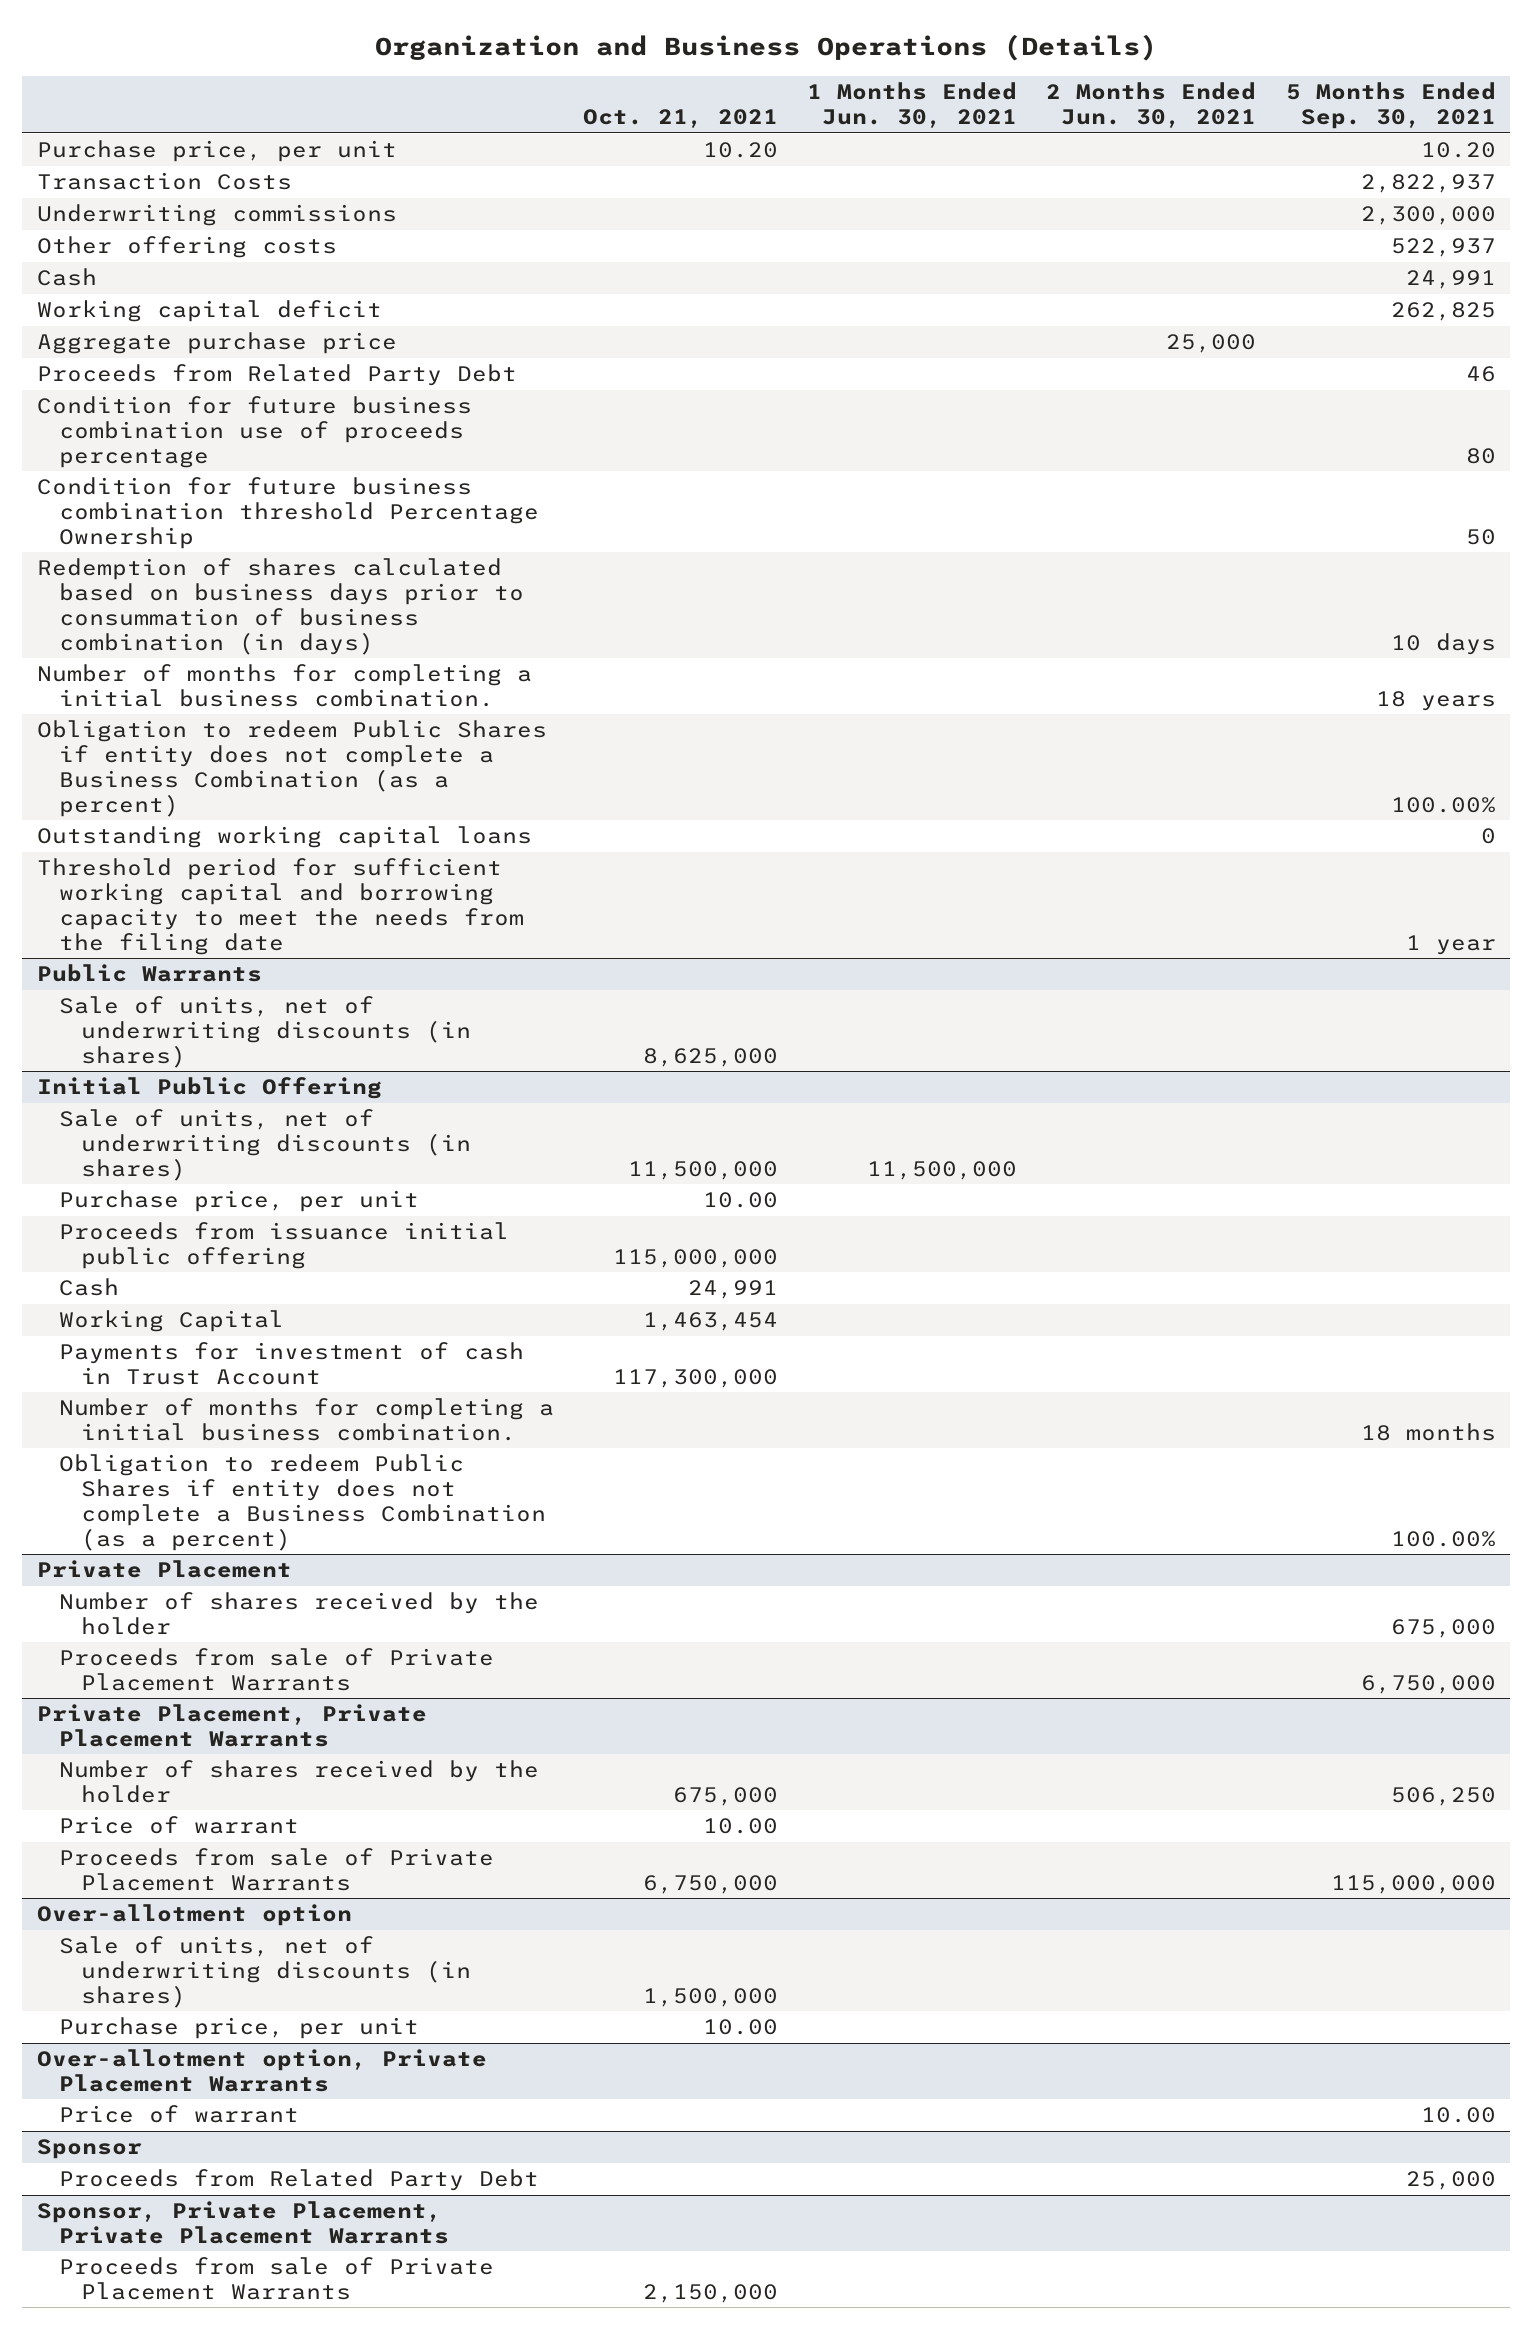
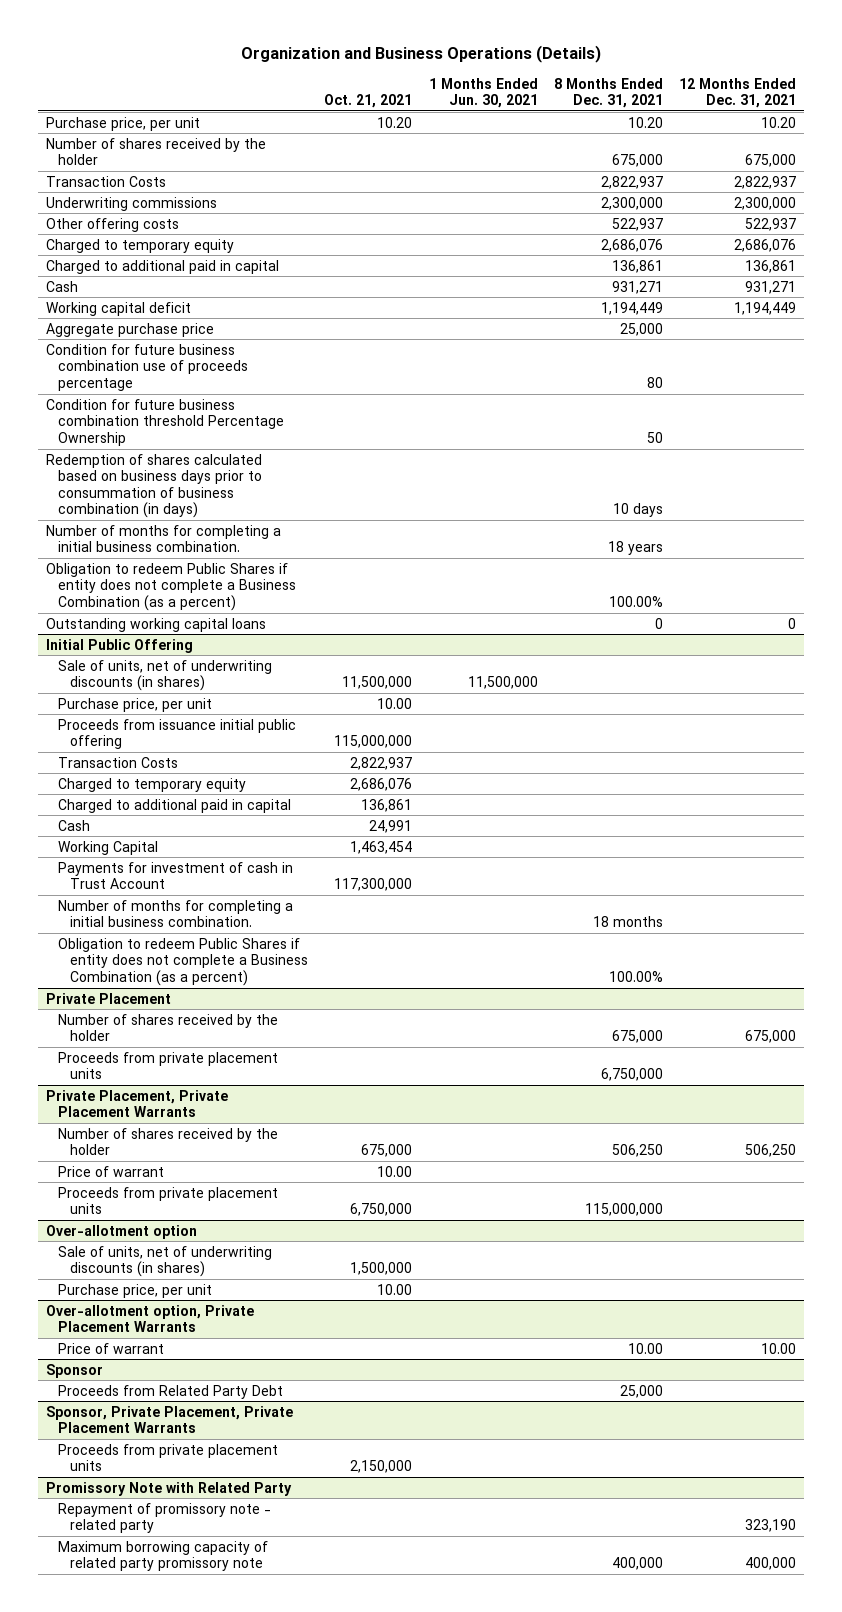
[1046,82,1257,129] 2 Months Ended Jun. 30, 2021 -> none
[1285,82,1496,130] 5 Months Ended Sep. 30, 2021 -> none
none -> [553,77,663,109] 8 Months Ended Dec. 31, 2021
none -> [679,77,797,109] 12 Months Ended Dec. 31, 2021
none -> [45,137,266,166] Number of shares received by the holder
none -> [45,238,234,253] Charged to temporary equity
none -> [45,259,279,274] Charged to additional paid in capital
[36,364,517,387] Proceeds from Related Party Debt -> none
[36,858,524,955] Threshold period for sufficient working capital and borrowing capacity to meet the needs from the filing date -> none
[36,964,262,983] Public Warrants -> none
[58,996,471,1069] Sale of units, net of underwriting discounts (in shares) -> none
none -> [58,756,179,768] Transaction Costs
none -> [58,777,247,792] Charged to temporary equity
none -> [58,798,292,813] Charged to additional paid in capital
[58,1648,494,1692] Proceeds from sale of Private Placement Warrants -> [58,1051,279,1080] Proceeds from private placement units
[58,1848,494,1892] Proceeds from sale of Private Placement Warrants -> [58,1186,279,1215] Proceeds from private placement units
[58,2257,494,2301] Proceeds from sale of Private Placement Warrants -> [58,1443,279,1472] Proceeds from private placement units
none -> [45,1481,292,1496] Promissory Note with Related Party
none -> [58,1502,272,1534] Repayment of promissory note - related party
none -> [58,1540,269,1572] Maximum borrowing capacity of related party promissory note

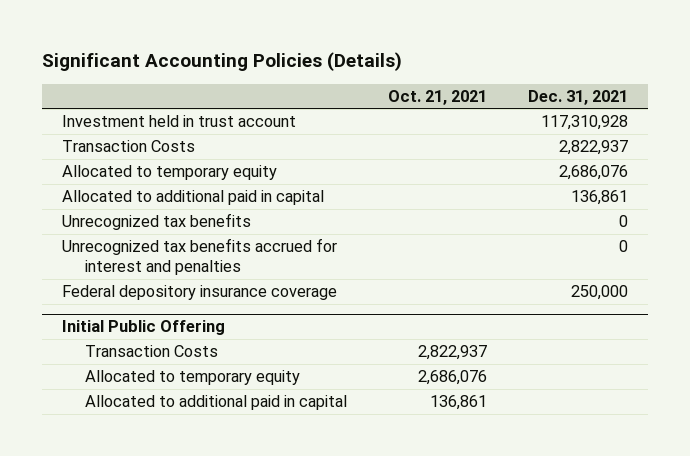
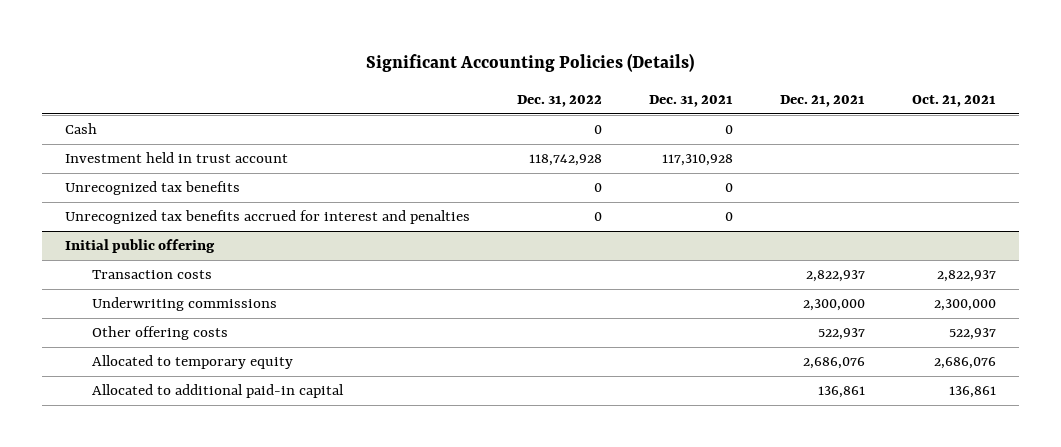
none -> [517,95,603,108] Dec. 31, 2022
none -> [779,95,865,108] Dec. 21, 2021
none -> [65,123,98,135] Cash
[62,140,196,153] Transaction Costs -> none
[62,165,278,181] Allocated to temporary equity -> none
[62,190,325,206] Allocated to additional paid in capital -> none
[62,285,338,301] Federal depository insurance coverage -> none
[62,320,226,336] Initial Public Offering -> [65,239,216,254] Initial public offering
[84,345,218,358] Transaction Costs -> [92,270,213,280] Transaction costs
none -> [92,297,278,312] Underwriting commissions
none -> [92,326,229,341] Other offering costs
[84,395,347,411] Allocated to additional paid in capital -> [92,384,345,399] Allocated to additional paid-in capital

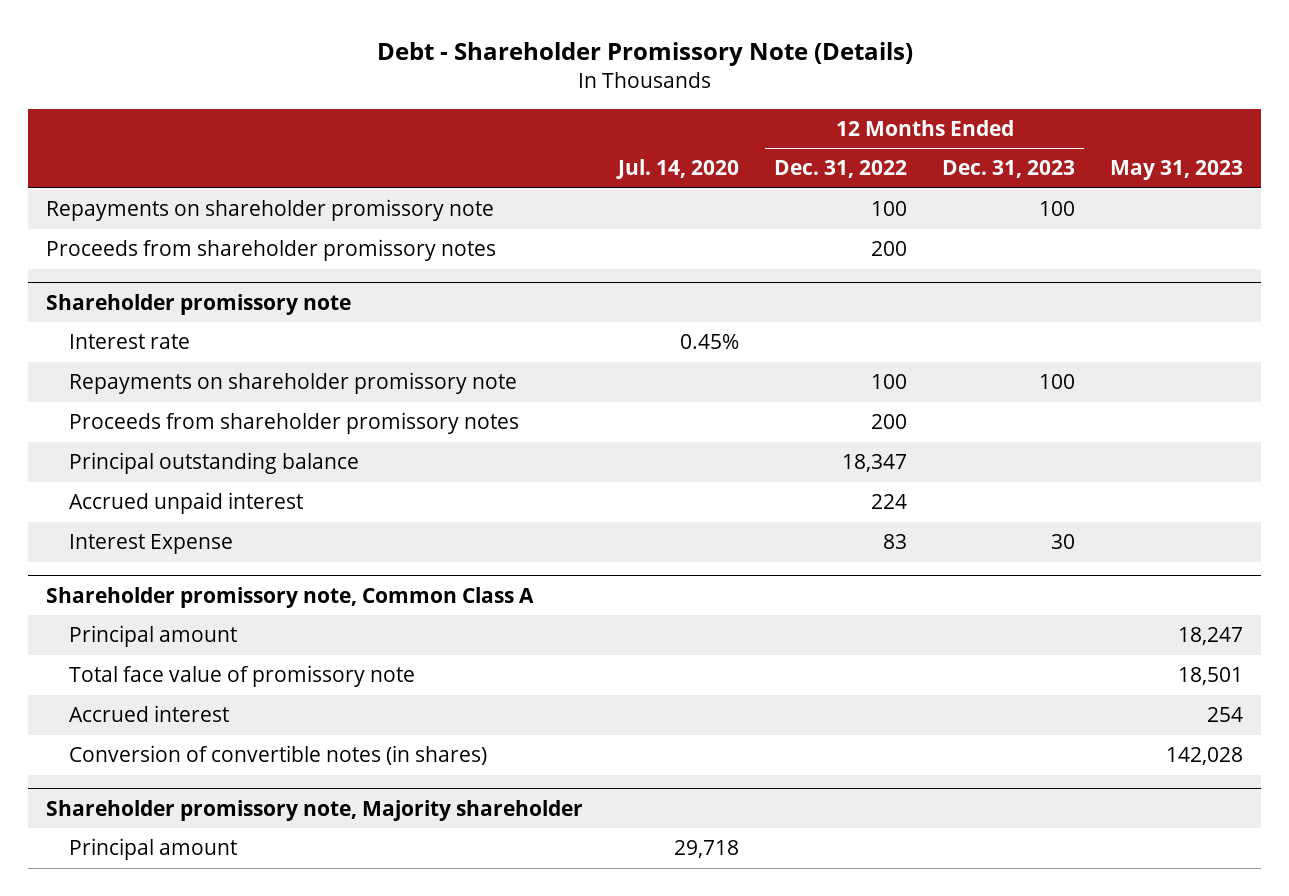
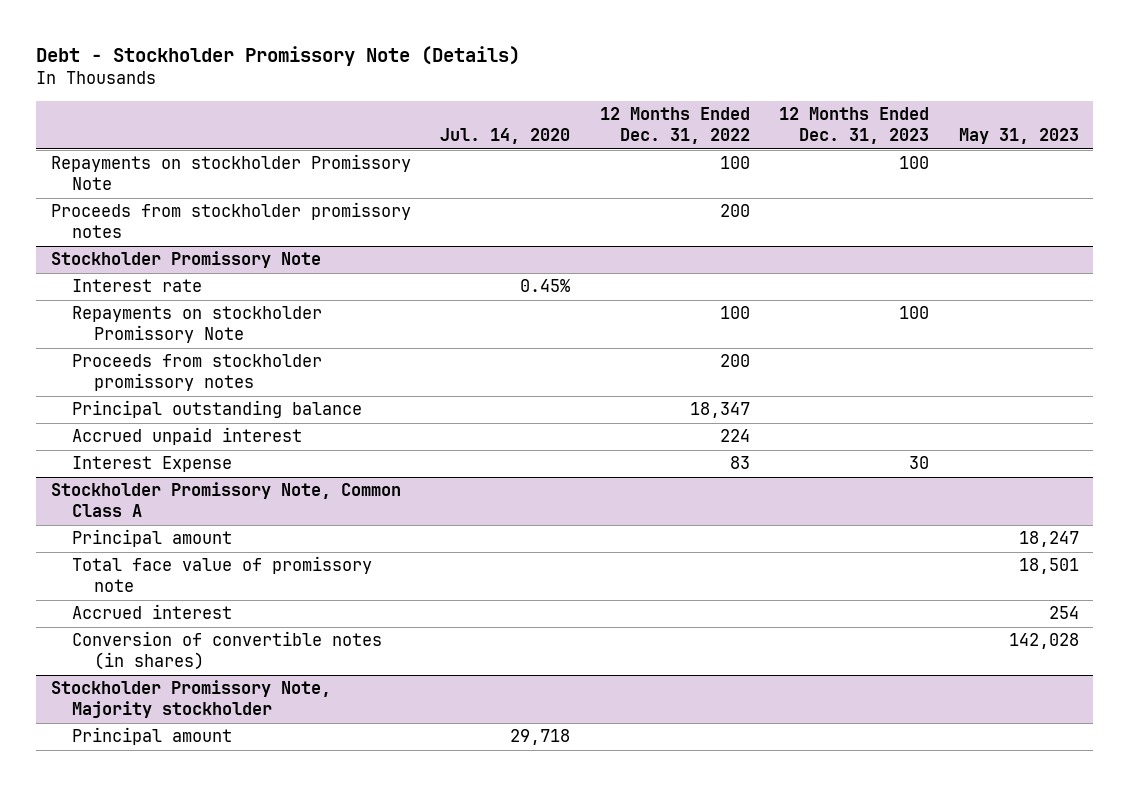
[376,42,913,67] Debt - Shareholder Promissory Note (Details) -> [36,45,521,66] Debt - Stockholder Promissory Note (Details)
[45,199,494,222] Repayments on shareholder promissory note -> [50,154,411,191] Repayments on stockholder Promissory Note
[45,239,496,262] Proceeds from shareholder promissory notes -> [50,202,411,239] Proceeds from stockholder promissory notes
[45,293,351,315] Shareholder promissory note -> [50,251,321,269] Stockholder Promissory Note
[68,372,517,395] Repayments on shareholder promissory note -> [72,306,323,344] Repayments on stockholder Promissory Note
[68,412,519,435] Proceeds from shareholder promissory notes -> [72,354,323,392] Proceeds from stockholder promissory notes
[45,586,534,608] Shareholder promissory note, Common Class A -> [50,482,401,518] Stockholder Promissory Note, Common Class A
[45,799,583,821] Shareholder promissory note, Majority shareholder -> [50,680,331,719] Stockholder Promissory Note, Majority stockholder

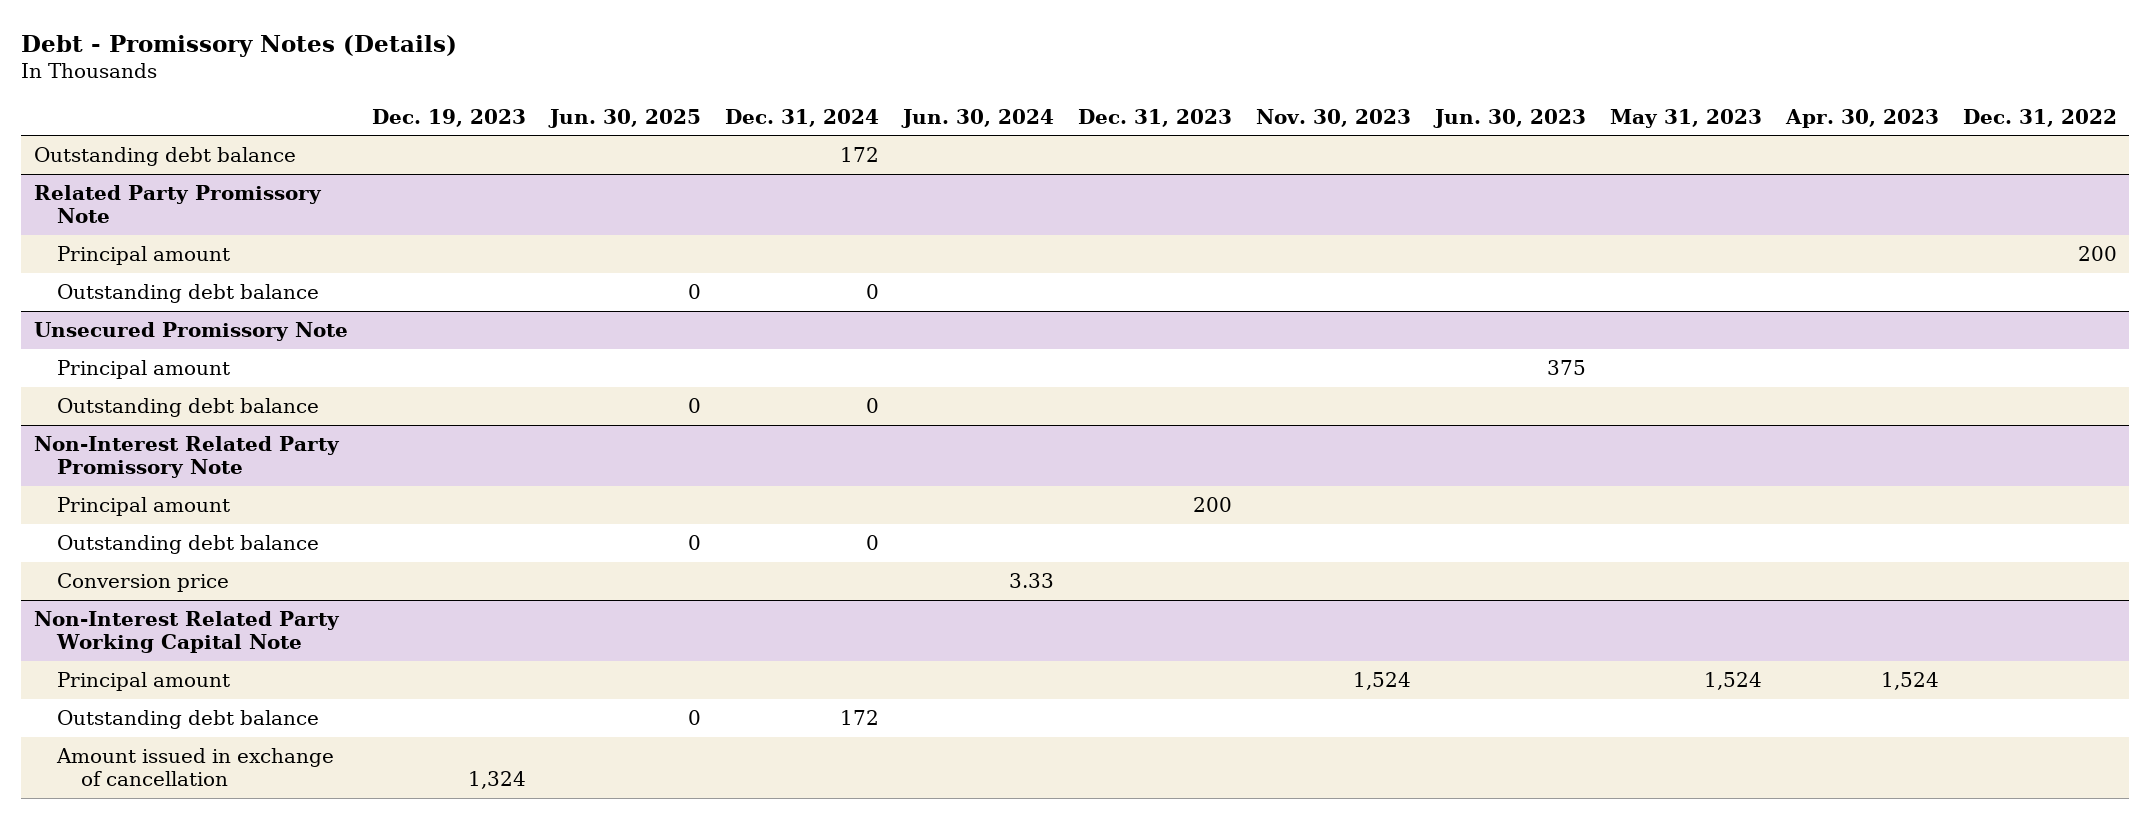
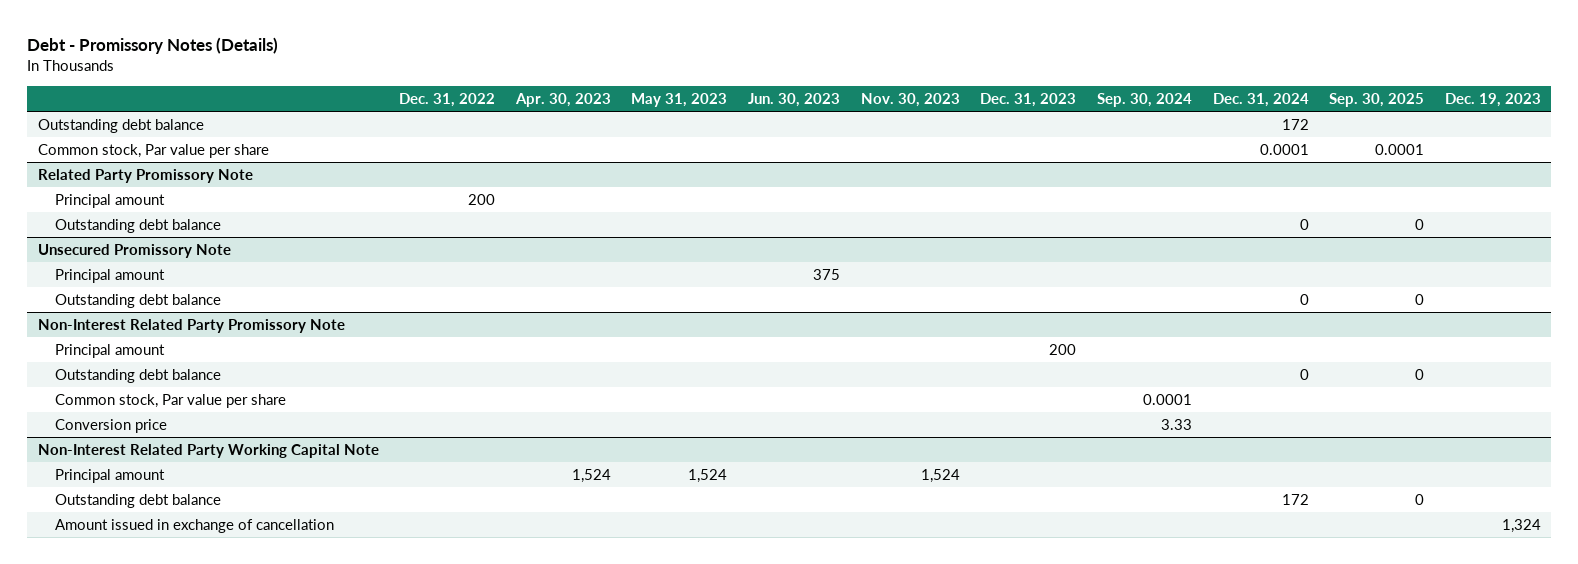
[547,108,701,128] Jun. 30, 2025 -> none
[900,108,1054,128] Jun. 30, 2024 -> none
none -> [1096,92,1192,107] Sep. 30, 2024
none -> [1329,92,1425,107] Sep. 30, 2025
none -> [37,144,269,159] Common stock, Par value per share
none -> [55,394,287,409] Common stock, Par value per share

